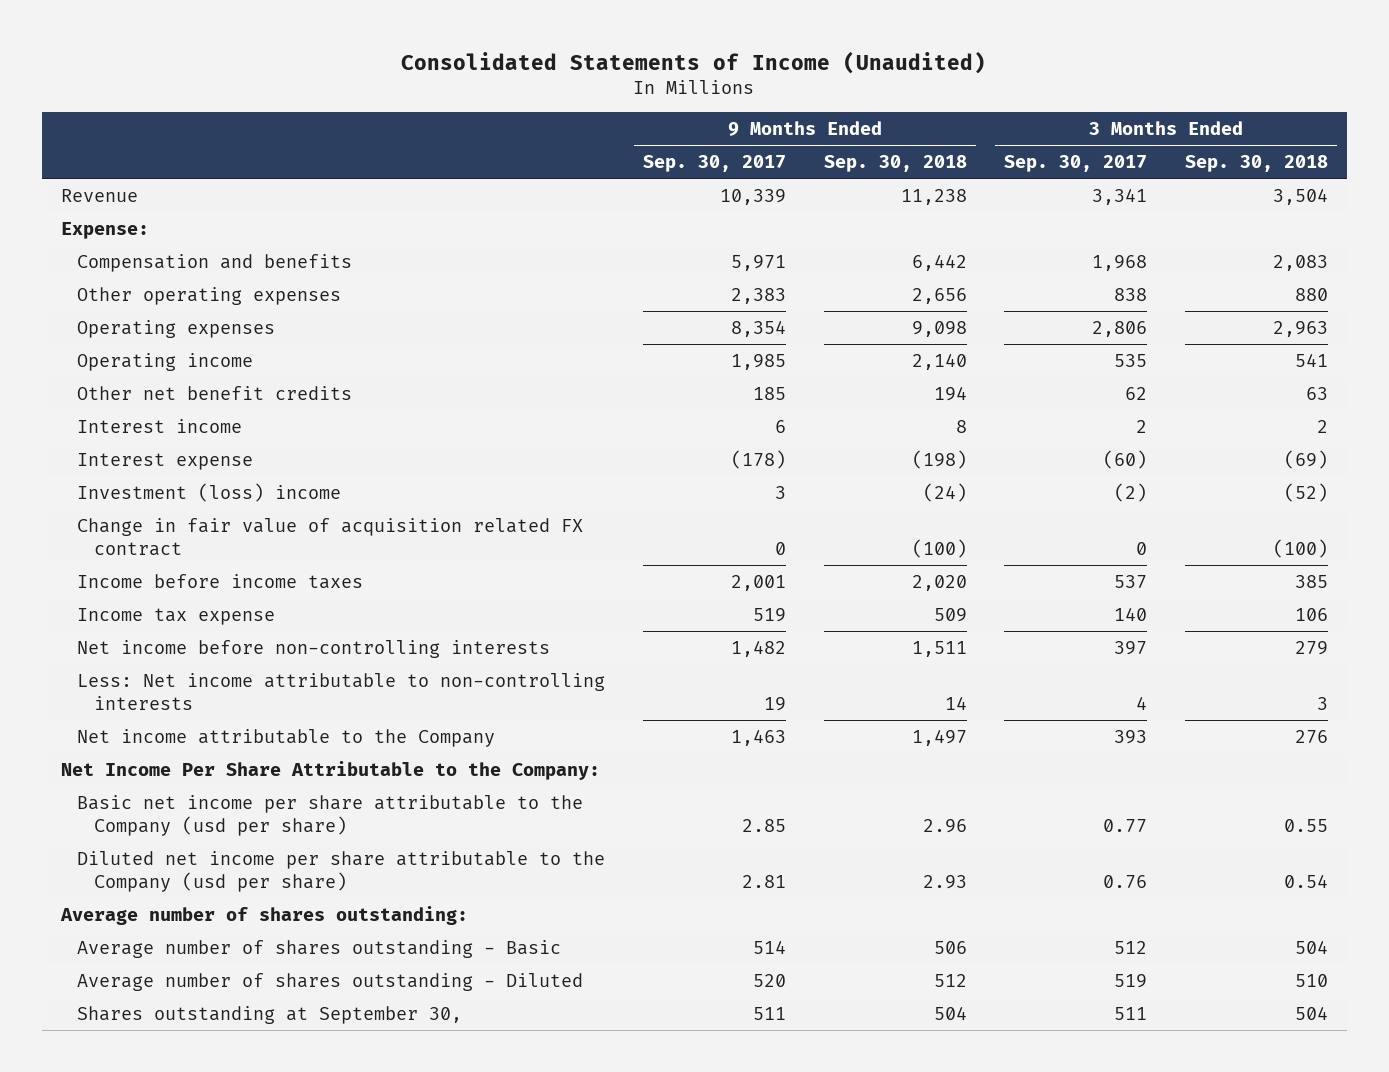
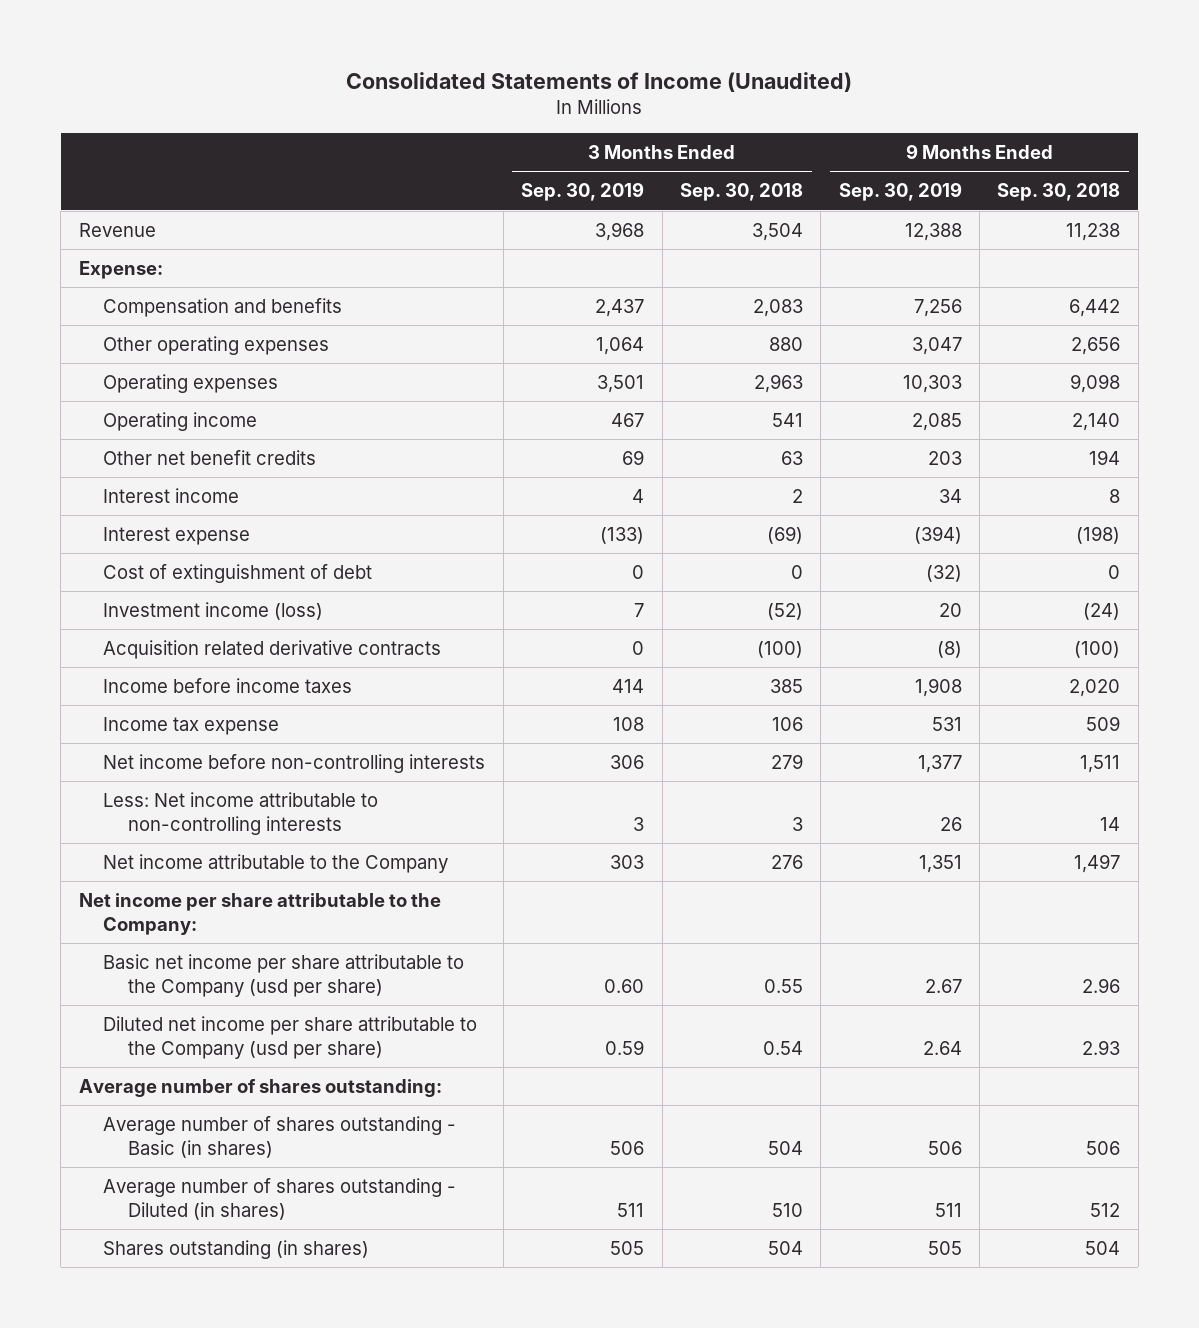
[643,155,787,173] Sep. 30, 2017 -> none
[1004,155,1148,173] Sep. 30, 2017 -> none
none -> [521,182,645,202] Sep. 30, 2019
none -> [838,182,962,202] Sep. 30, 2019
none -> [103,563,373,583] Cost of extinguishment of debt
[77,482,342,502] Investment (loss) income -> [103,601,324,620] Investment income (loss)
[77,517,584,556] Change in fair value of acquisition related FX contract -> [103,639,442,659] Acquisition related derivative contracts
[60,760,600,780] Net Income Per Share Attributable to the Company: -> [78,892,441,936] Net income per share attributable to the Company:
[77,939,562,958] Average number of shares outstanding - Basic -> [103,1115,457,1159] Average number of shares outstanding - Basic (in shares)
[77,972,584,991] Average number of shares outstanding - Diluted -> [103,1177,457,1221] Average number of shares outstanding - Diluted (in shares)
[77,1005,463,1024] Shares outstanding at September 30, -> [103,1239,370,1259] Shares outstanding (in shares)

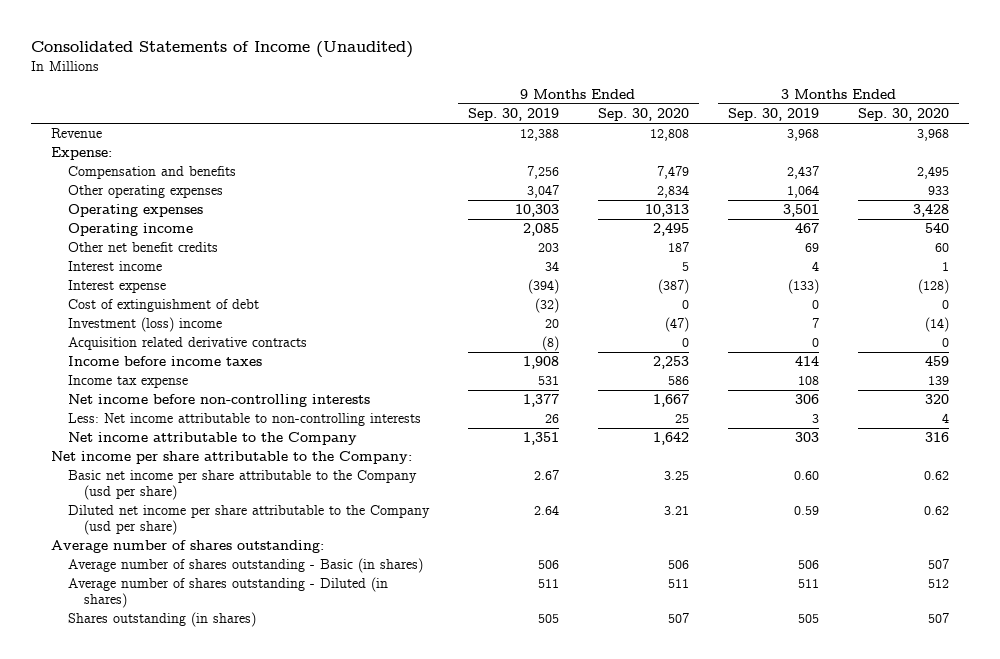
[679,183,803,202] Sep. 30, 2018 -> none
[997,183,1121,202] Sep. 30, 2018 -> none
none -> [597,108,689,122] Sep. 30, 2020
none -> [858,108,950,122] Sep. 30, 2020
[103,601,324,620] Investment income (loss) -> [67,317,222,333] Investment (loss) income

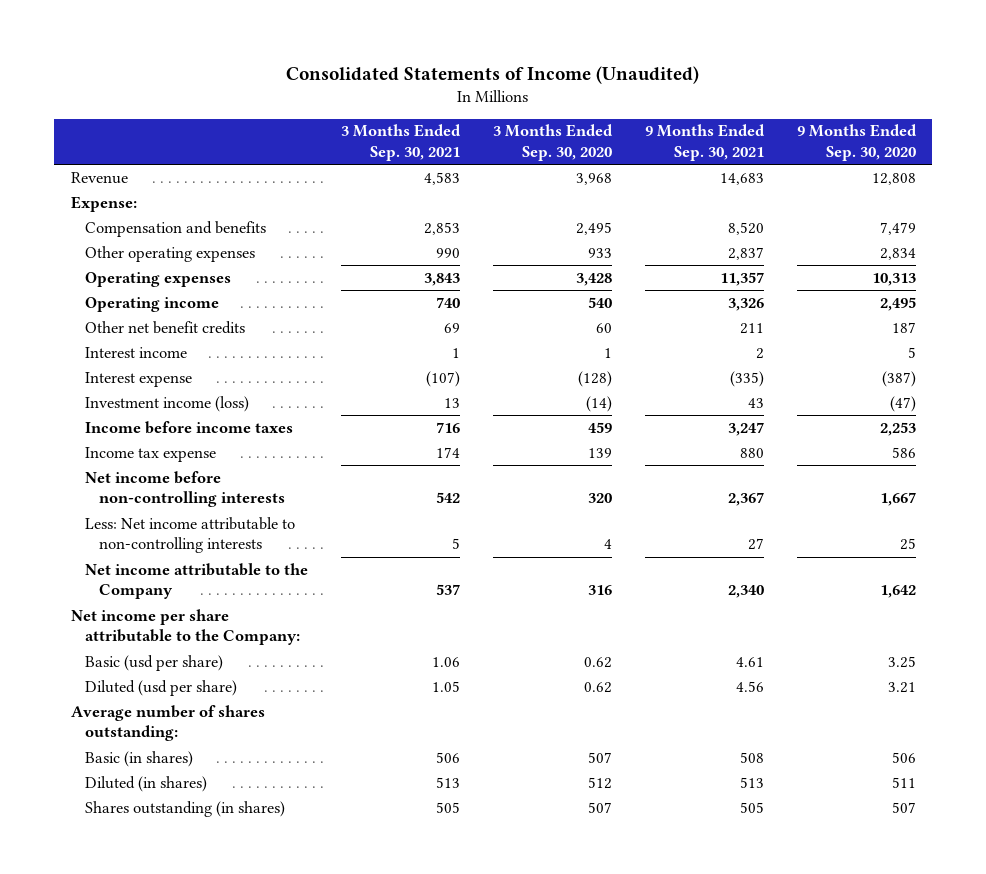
[467,108,559,122] Sep. 30, 2019 -> none
[728,108,820,122] Sep. 30, 2019 -> none
none -> [340,124,461,161] 3 Months Ended Sep. 30, 2021
none -> [644,124,765,161] 9 Months Ended Sep. 30, 2021
[67,299,259,313] Cost of extinguishment of debt -> none
[67,337,307,351] Acquisition related derivative contracts -> none
[67,317,222,333] Investment (loss) income -> [85,395,250,412] Investment income (loss)
[67,470,417,501] Basic net income per share attributable to the Company (usd per share) -> [85,654,224,671] Basic (usd per share)
[67,505,430,536] Diluted net income per share attributable to the Company (usd per share) -> [85,679,238,696] Diluted (usd per share)
[67,558,423,574] Average number of shares outstanding - Basic (in shares) -> [85,750,194,767] Basic (in shares)
[67,577,388,609] Average number of shares outstanding - Diluted (in shares) -> [85,775,208,792] Diluted (in shares)

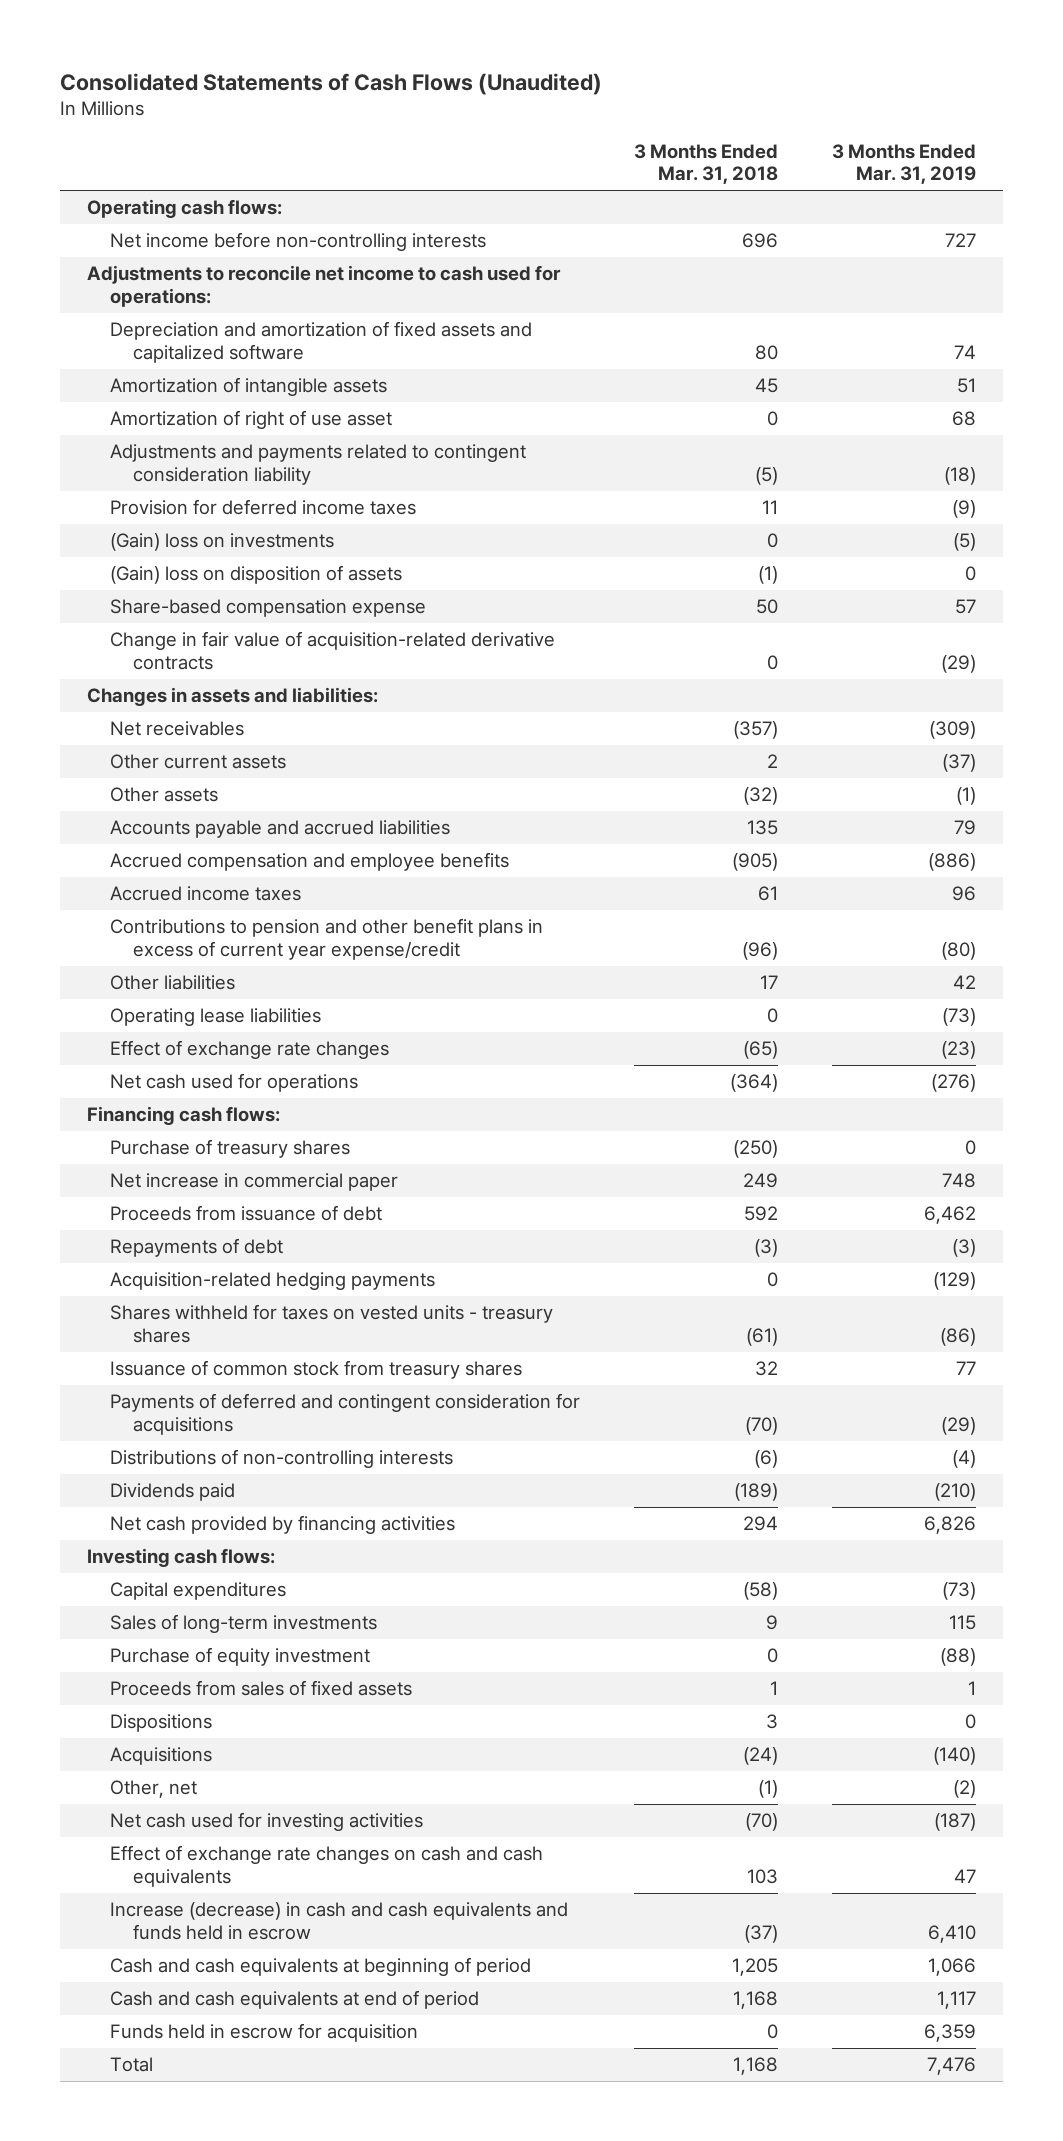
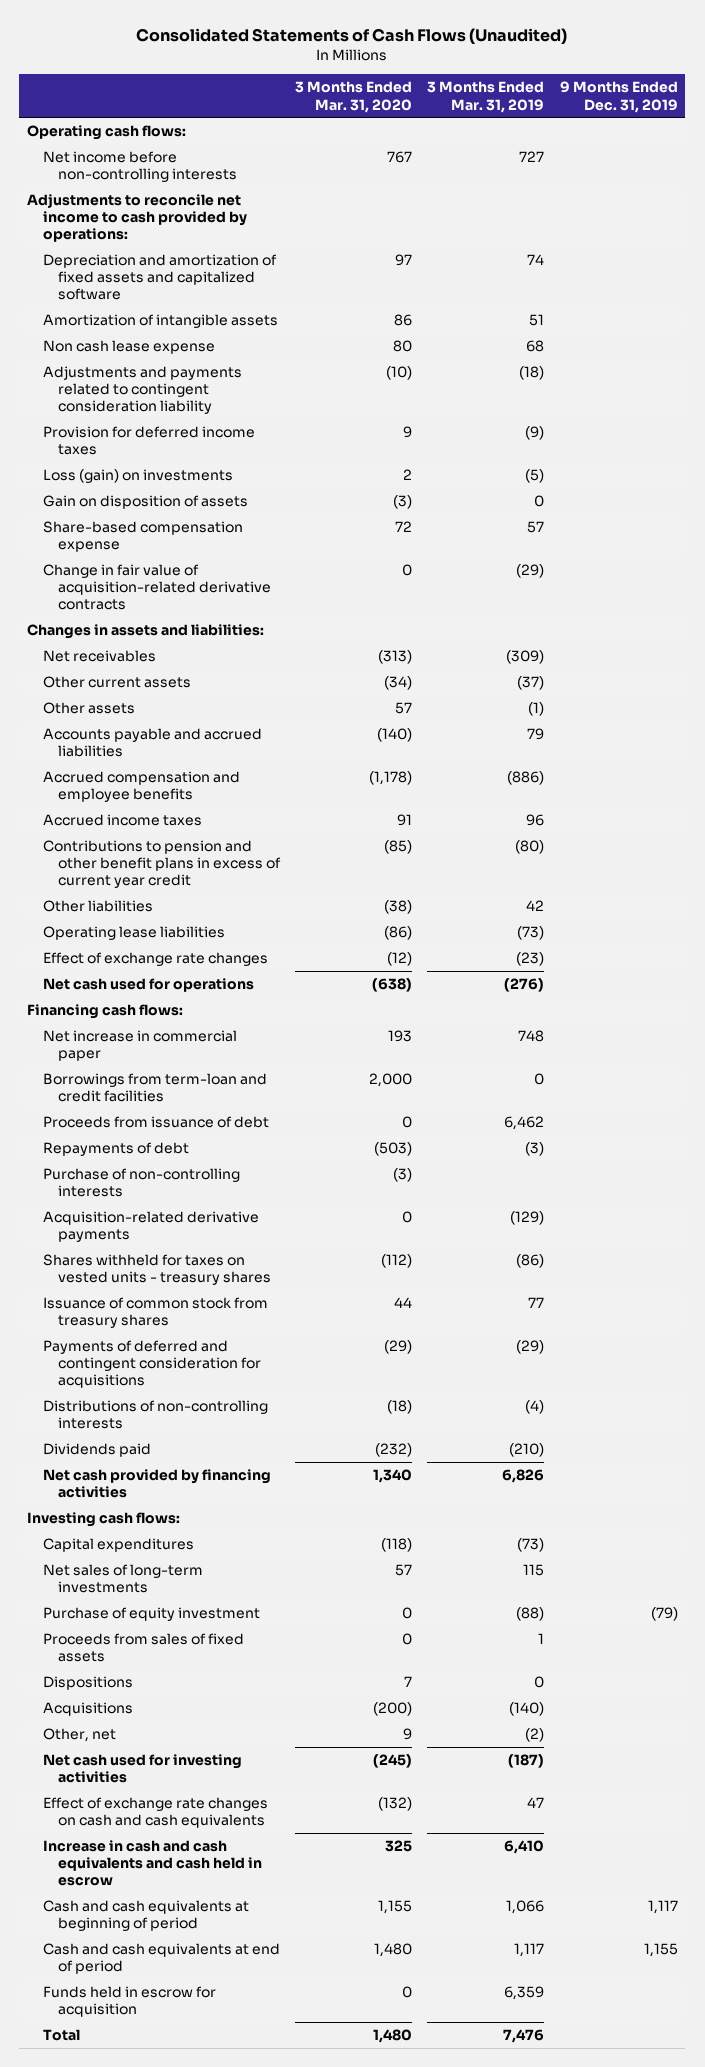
[634,143,779,185] 3 Months Ended Mar. 31, 2018 -> none
none -> [295,81,413,113] 3 Months Ended Mar. 31, 2020
none -> [559,81,678,113] 9 Months Ended Dec. 31, 2019
[87,265,562,307] Adjustments to reconcile net income to cash used for operations: -> [26,194,247,243] Adjustments to reconcile net income to cash provided by operations:
[110,410,393,430] Amortization of right of use asset -> none
none -> [42,340,215,355] Non cash lease expense
[110,533,335,552] (Gain) loss on investments -> [42,469,233,484] Loss (gain) on investments
[110,565,403,585] (Gain) loss on disposition of assets -> [42,495,248,510] Gain on disposition of assets
[110,918,544,960] Contributions to pension and other benefit plans in excess of current year expense/credit -> [42,840,282,889] Contributions to pension and other benefit plans in excess of current year credit
[110,1139,351,1159] Purchase of treasury shares -> none
none -> [42,1073,267,1103] Borrowings from term-loan and credit facilities
none -> [42,1168,240,1198] Purchase of non-controlling interests
[110,1272,436,1291] Acquisition-related hedging payments -> [42,1211,259,1243] Acquisition-related derivative payments
[110,1614,378,1634] Sales of long-term investments -> [42,1564,203,1594] Net sales of long-term investments
[110,1902,569,1940] Increase (decrease) in cash and cash equivalents and funds held in escrow -> [42,1840,263,1887] Increase in cash and cash equivalents and cash held in escrow

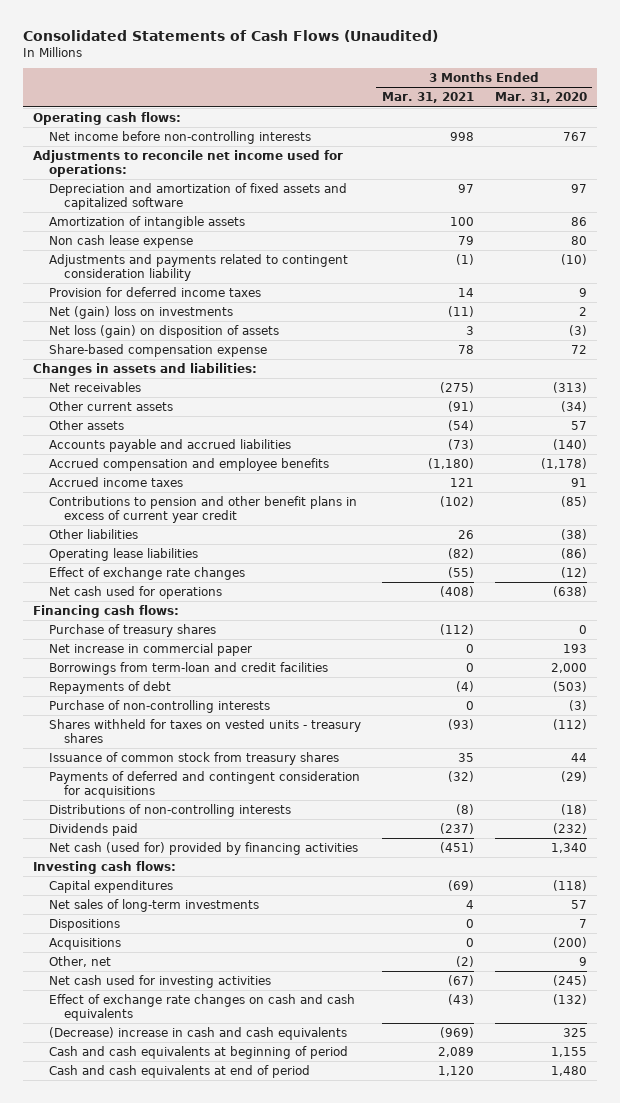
[427,81,545,113] 3 Months Ended Mar. 31, 2019 -> none
[559,81,678,113] 9 Months Ended Dec. 31, 2019 -> none
none -> [381,92,474,104] Mar. 31, 2021
[26,194,247,243] Adjustments to reconcile net income to cash provided by operations: -> [33,149,344,177] Adjustments to reconcile net income used for operations:
[42,469,233,484] Loss (gain) on investments -> [48,305,233,319] Net (gain) loss on investments
[42,495,248,510] Gain on disposition of assets -> [48,324,279,338] Net loss (gain) on disposition of assets
[42,564,272,611] Change in fair value of acquisition-related derivative contracts -> none
none -> [48,623,216,637] Purchase of treasury shares
[42,1116,269,1129] Proceeds from issuance of debt -> none
[42,1211,259,1243] Acquisition-related derivative payments -> none
[42,1469,271,1499] Net cash provided by financing activities -> [48,841,358,855] Net cash (used for) provided by financing activities
[42,1607,260,1622] Purchase of equity investment -> none
[42,1633,244,1663] Proceeds from sales of fixed assets -> none
[42,1840,263,1887] Increase in cash and cash equivalents and cash held in escrow -> [48,1026,347,1040] (Decrease) increase in cash and cash equivalents
[42,1986,216,2018] Funds held in escrow for acquisition -> none
[42,2029,80,2042] Total -> none

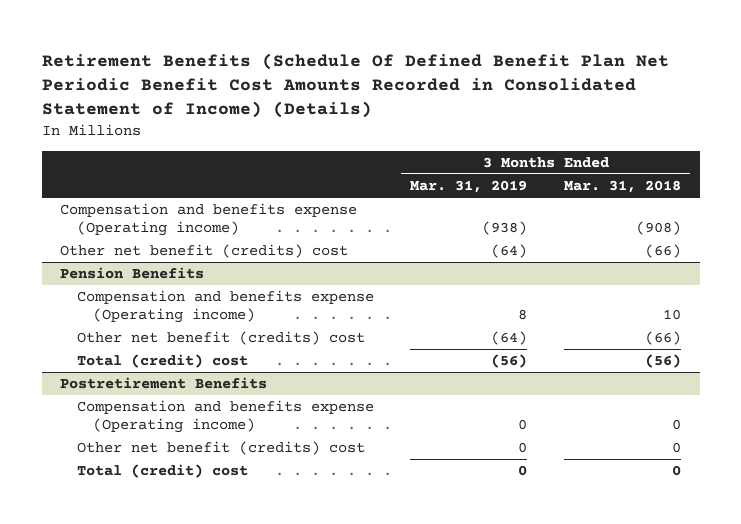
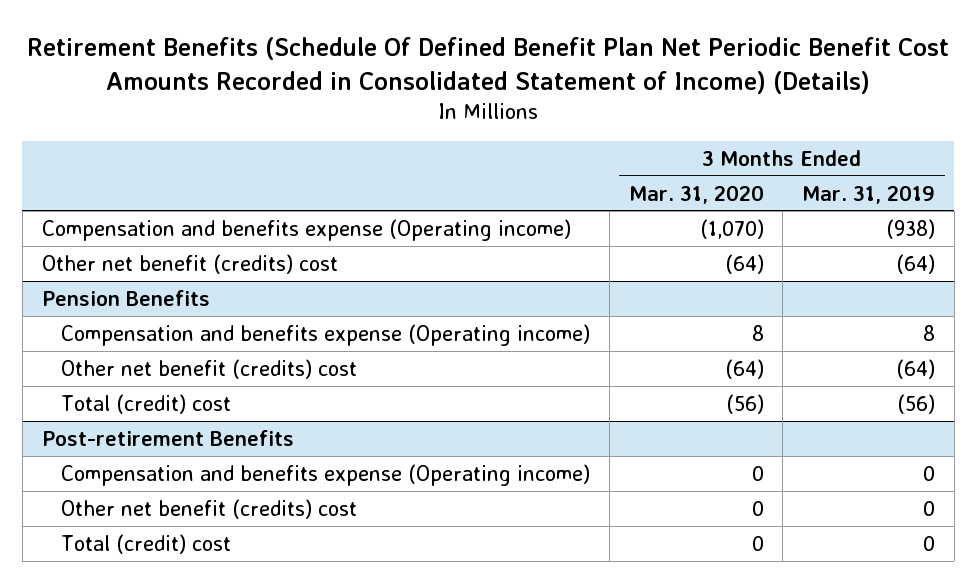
[564,180,682,194] Mar. 31, 2018 -> none
none -> [628,184,764,204] Mar. 31, 2020
[60,377,268,390] Postretirement Benefits -> [41,429,294,446] Post-retirement Benefits

